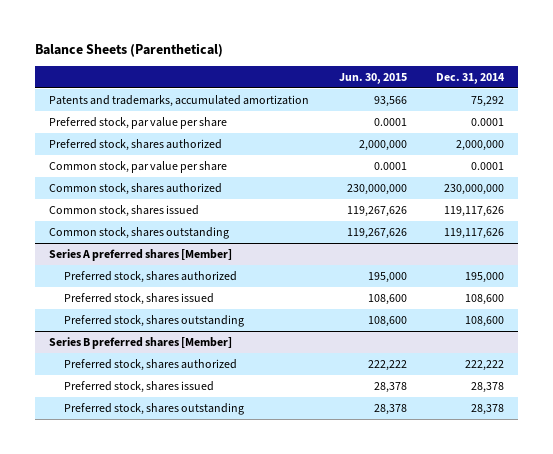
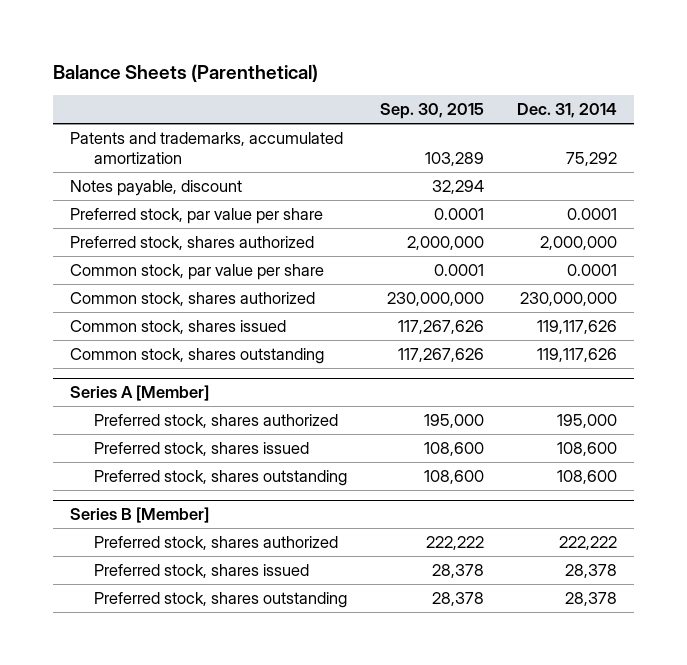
[338,72,407,84] Jun. 30, 2015 -> none
none -> [380,103,485,120] Sep. 30, 2015
none -> [69,179,242,196] Notes payable, discount
[49,248,233,261] Series A preferred shares [Member] -> [69,385,209,402] Series A [Member]
[49,336,233,349] Series B preferred shares [Member] -> [69,507,209,524] Series B [Member]

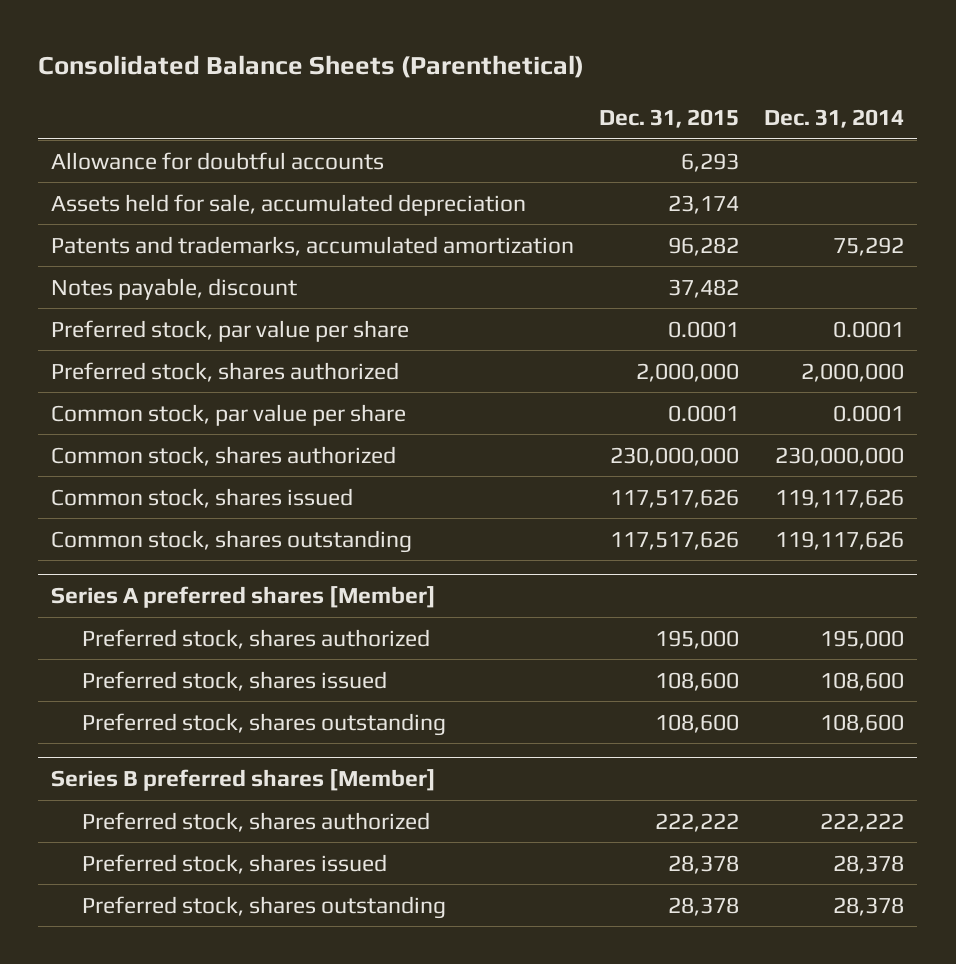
[53,63,319,82] Balance Sheets (Parenthetical) -> [38,54,585,78] Consolidated Balance Sheets (Parenthetical)
[380,103,485,120] Sep. 30, 2015 -> none
none -> [599,109,740,129] Dec. 31, 2015
none -> [51,151,385,170] Allowance for doubtful accounts
none -> [51,193,527,216] Assets held for sale, accumulated depreciation
[69,385,209,402] Series A [Member] -> [51,585,437,608] Series A preferred shares [Member]
[69,507,209,524] Series B [Member] -> [51,768,437,791] Series B preferred shares [Member]

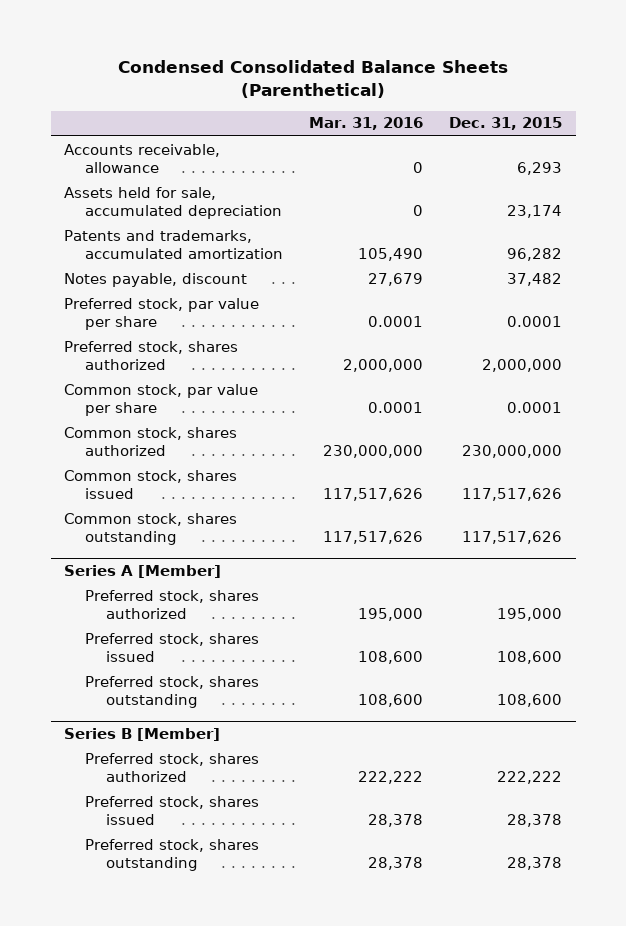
[38,54,585,78] Consolidated Balance Sheets (Parenthetical) -> [118,60,509,98] Condensed Consolidated Balance Sheets (Parenthetical)
[764,109,905,129] Dec. 31, 2014 -> none
none -> [309,117,424,131] Mar. 31, 2016
[51,151,385,170] Allowance for doubtful accounts -> [63,143,220,174] Accounts receivable, allowance
[51,585,437,608] Series A preferred shares [Member] -> [63,565,221,579] Series A [Member]
[51,768,437,791] Series B preferred shares [Member] -> [63,728,220,742] Series B [Member]

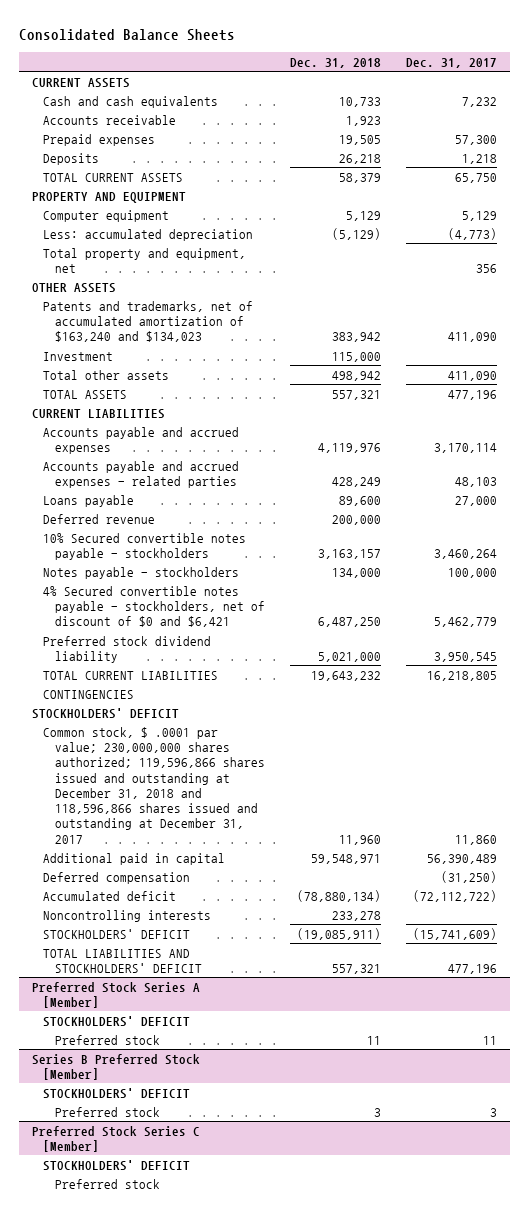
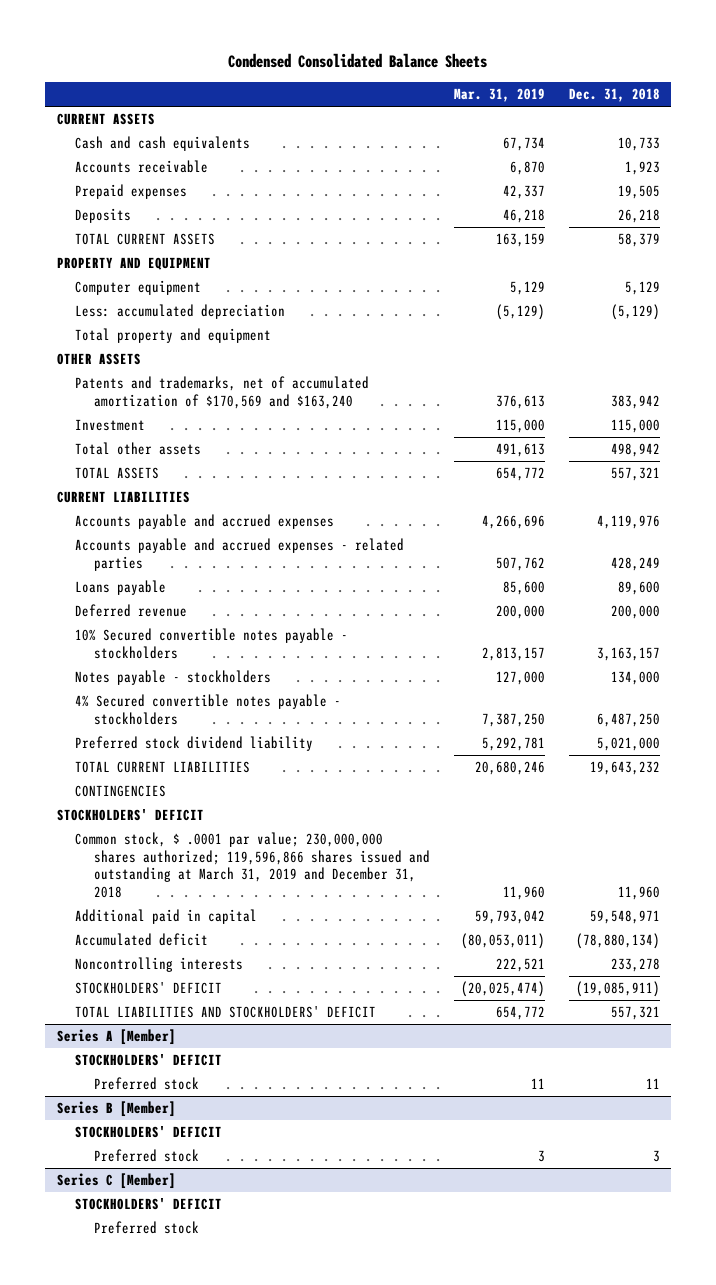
[19,29,236,42] Consolidated Balance Sheets -> [228,53,488,69] Condensed Consolidated Balance Sheets
[406,58,498,69] Dec. 31, 2017 -> none
none -> [453,88,545,103] Mar. 31, 2019
[43,247,247,273] Total property and equipment, net -> [75,328,272,344] Total property and equipment
[43,300,254,343] Patents and trademarks, net of accumulated amortization of $163,240 and $134,023 -> [75,376,370,409] Patents and trademarks, net of accumulated amortization of $170,569 and $163,240
[43,585,266,628] 4% Secured convertible notes payable - stockholders, net of discount of $0 and $6,421 -> [75,694,342,725] 4% Secured convertible notes payable - stockholders
[43,726,266,844] Common stock, $ .0001 par value; 230,000,000 shares authorized; 119,596,866 shares issued and outstanding at December 31, 2018 and 118,596,866 shares issued and outstanding at December 31, 2017 -> [75,832,430,898] Common stock, $ .0001 par value; 230,000,000 shares authorized; 119,596,866 shares issued and outstanding at March 31, 2019 and December 31, 2018
[43,871,191,884] Deferred compensation -> none
[31,981,200,1008] Preferred Stock Series A [Member] -> [56,1029,176,1046] Series A [Member]
[31,1053,200,1080] Series B Preferred Stock [Member] -> [56,1101,176,1118] Series B [Member]
[31,1125,200,1152] Preferred Stock Series C [Member] -> [56,1173,176,1190] Series C [Member]

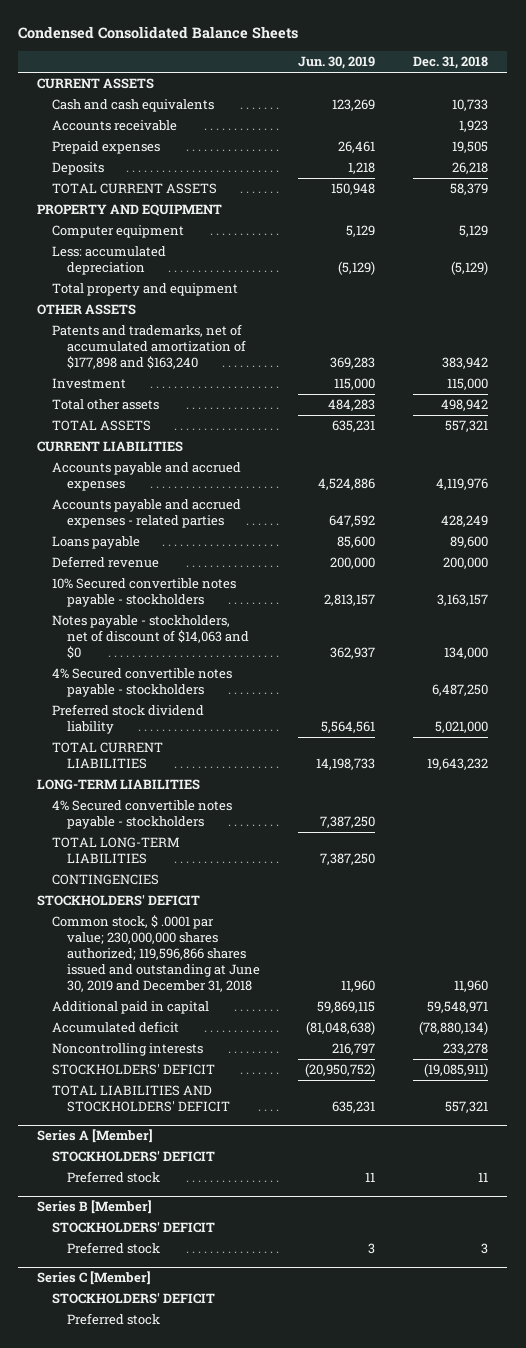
[453,88,545,103] Mar. 31, 2019 -> none
none -> [298,56,376,70] Jun. 30, 2019
[75,376,370,409] Patents and trademarks, net of accumulated amortization of $170,569 and $163,240 -> [52,324,247,370] Patents and trademarks, net of accumulated amortization of $177,898 and $163,240
[75,670,272,686] Notes payable - stockholders -> [52,615,250,660] Notes payable - stockholders, net of discount of $14,063 and $0
none -> [37,779,201,791] LONG-TERM LIABILITIES
none -> [52,800,233,830] 4% Secured convertible notes payable - stockholders
none -> [52,837,181,865] TOTAL LONG-TERM LIABILITIES
[75,832,430,898] Common stock, $ .0001 par value; 230,000,000 shares authorized; 119,596,866 shares issued and outstanding at March 31, 2019 and December 31, 2018 -> [52,915,261,993] Common stock, $ .0001 par value; 230,000,000 shares authorized; 119,596,866 shares issued and outstanding at June 30, 2019 and December 31, 2018

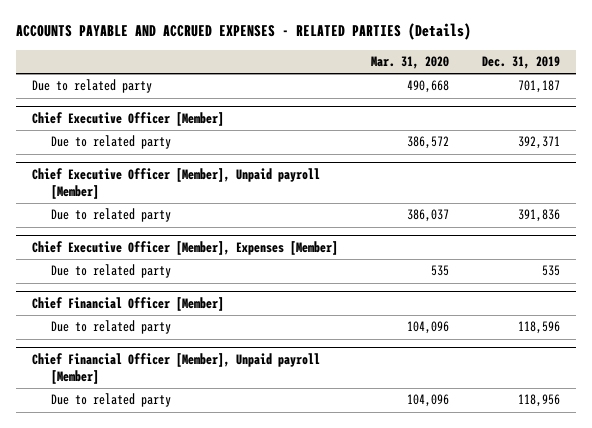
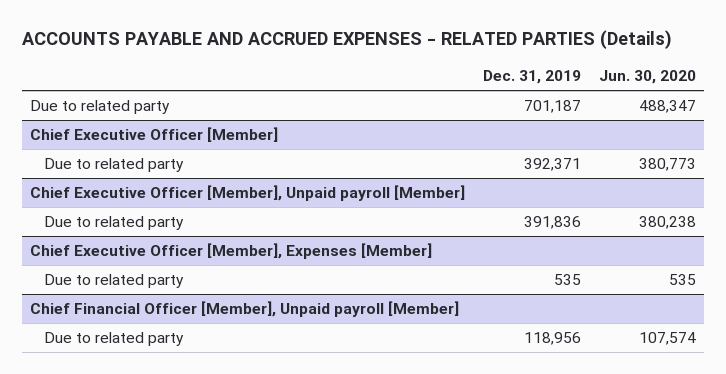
[371,56,450,70] Mar. 31, 2020 -> none
none -> [598,70,696,85] Jun. 30, 2020
[32,296,225,311] Chief Financial Officer [Member] -> none
[50,320,171,335] Due to related party -> none

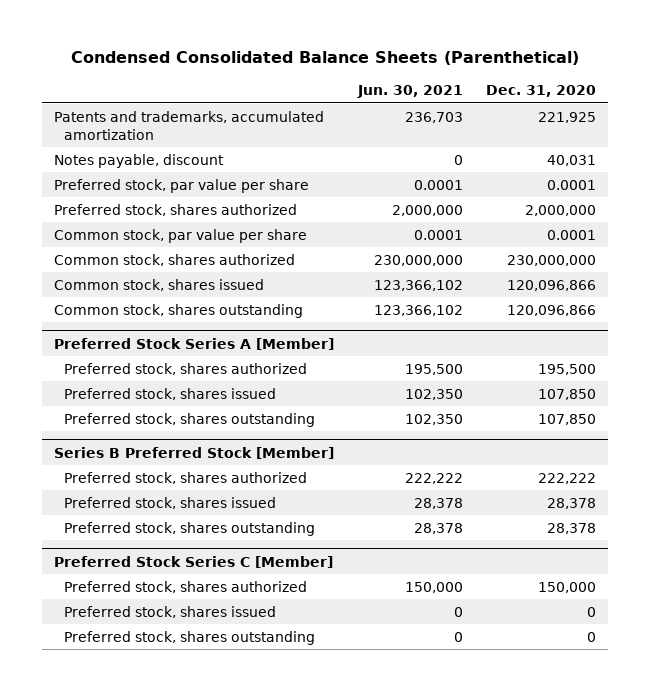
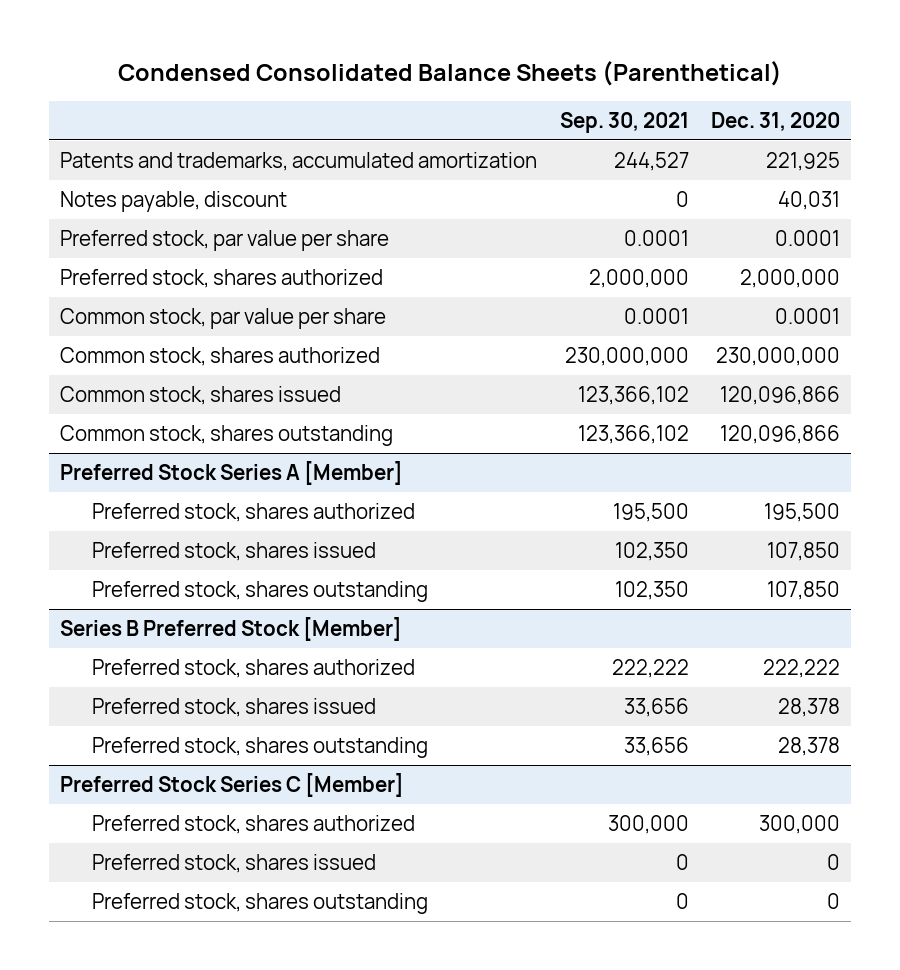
[356,85,463,99] Jun. 30, 2021 -> none
none -> [559,111,689,133] Sep. 30, 2021
[538,581,597,593] 150,000 -> [758,814,840,834] 300,000

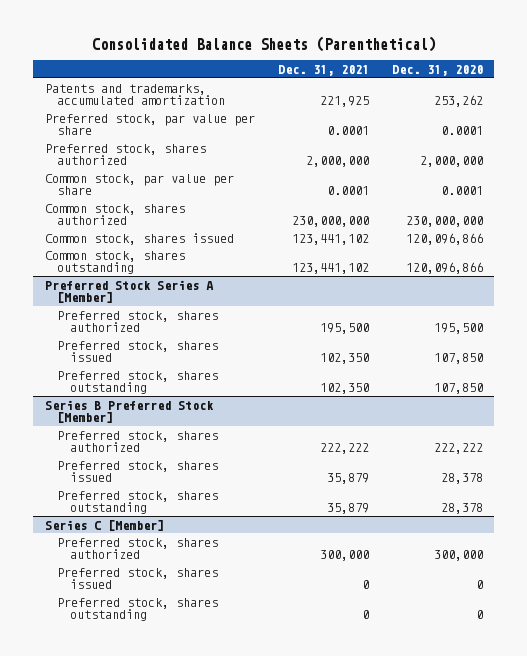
[118,60,783,86] Condensed Consolidated Balance Sheets (Parenthetical) -> [91,35,436,52] Consolidated Balance Sheets (Parenthetical)
[559,111,689,133] Sep. 30, 2021 -> none
none -> [277,64,369,76] Dec. 31, 2021
[60,190,288,212] Notes payable, discount -> none
[765,151,840,171] 221,925 -> [433,95,483,108] 253,262
[60,772,405,797] Preferred Stock Series C [Member] -> [44,519,164,531] Series C [Member]

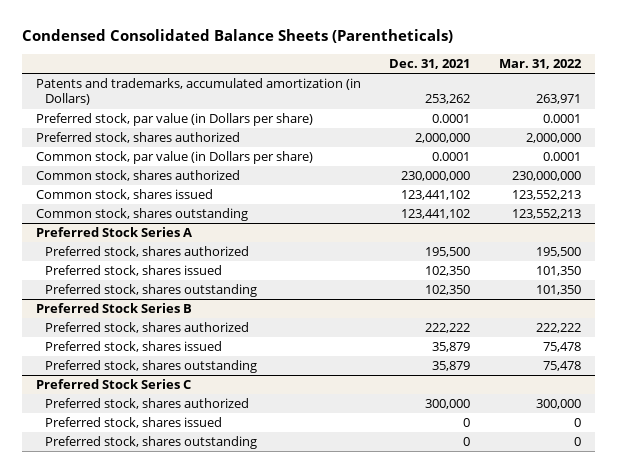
[91,35,436,52] Consolidated Balance Sheets (Parenthetical) -> [21,29,453,44] Condensed Consolidated Balance Sheets (Parentheticals)
[391,64,483,76] Dec. 31, 2020 -> none
none -> [498,58,582,69] Mar. 31, 2022
[44,83,226,106] Patents and trademarks, accumulated amortization -> [35,78,361,106] Patents and trademarks, accumulated amortization (in Dollars)
[319,96,369,108] 221,925 -> [425,94,471,105] 253,262
[44,113,255,136] Preferred stock, par value per share -> [35,113,313,127] Preferred stock, par value (in Dollars per share)
[44,173,234,196] Common stock, par value per share -> [35,151,313,165] Common stock, par value (in Dollars per share)
[44,279,214,304] Preferred Stock Series A [Member] -> [35,227,192,238] Preferred Stock Series A
[44,399,214,424] Series B Preferred Stock [Member] -> [35,303,192,314] Preferred Stock Series B
[44,519,164,531] Series C [Member] -> [35,379,191,390] Preferred Stock Series C

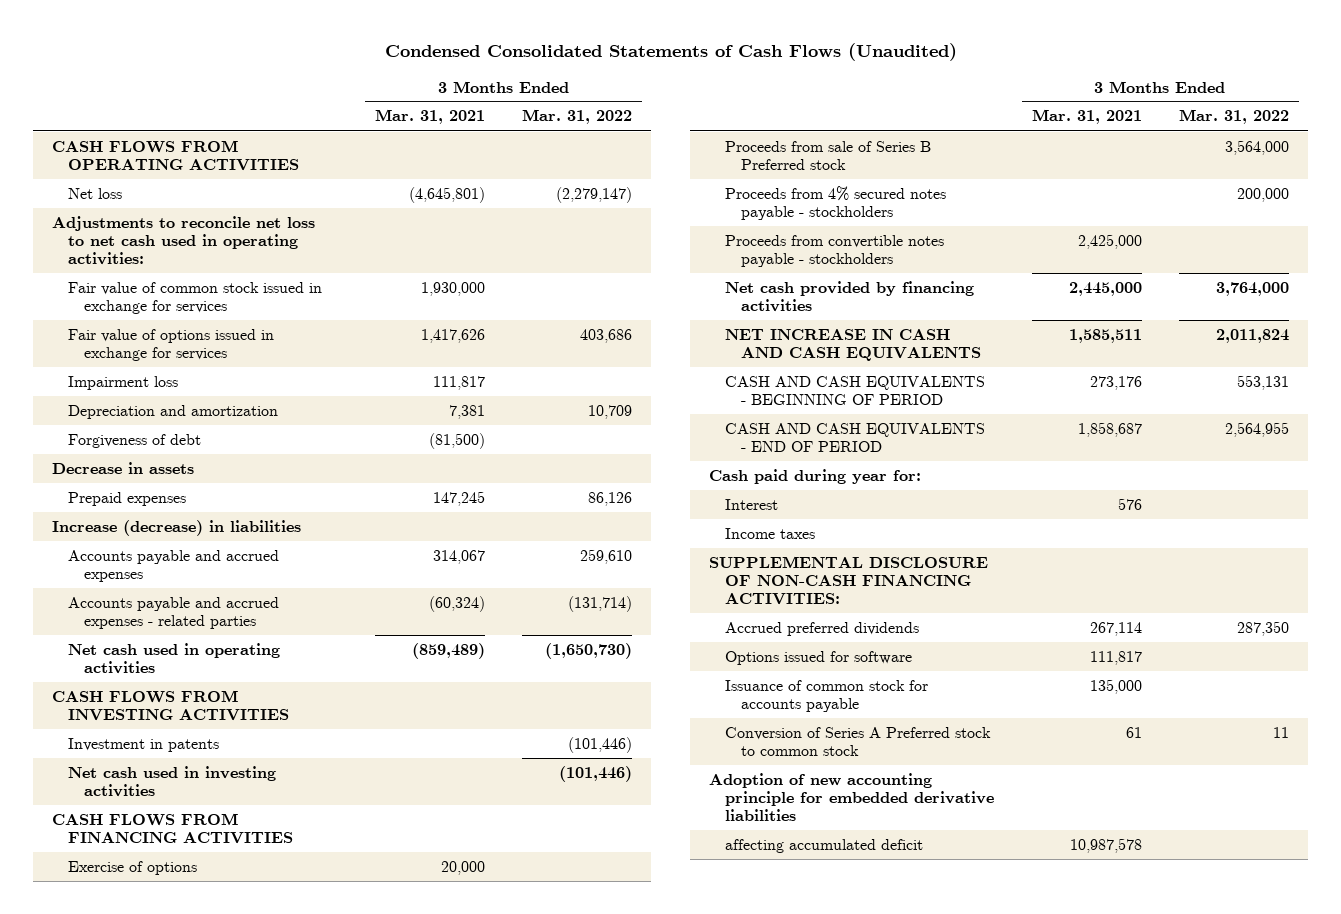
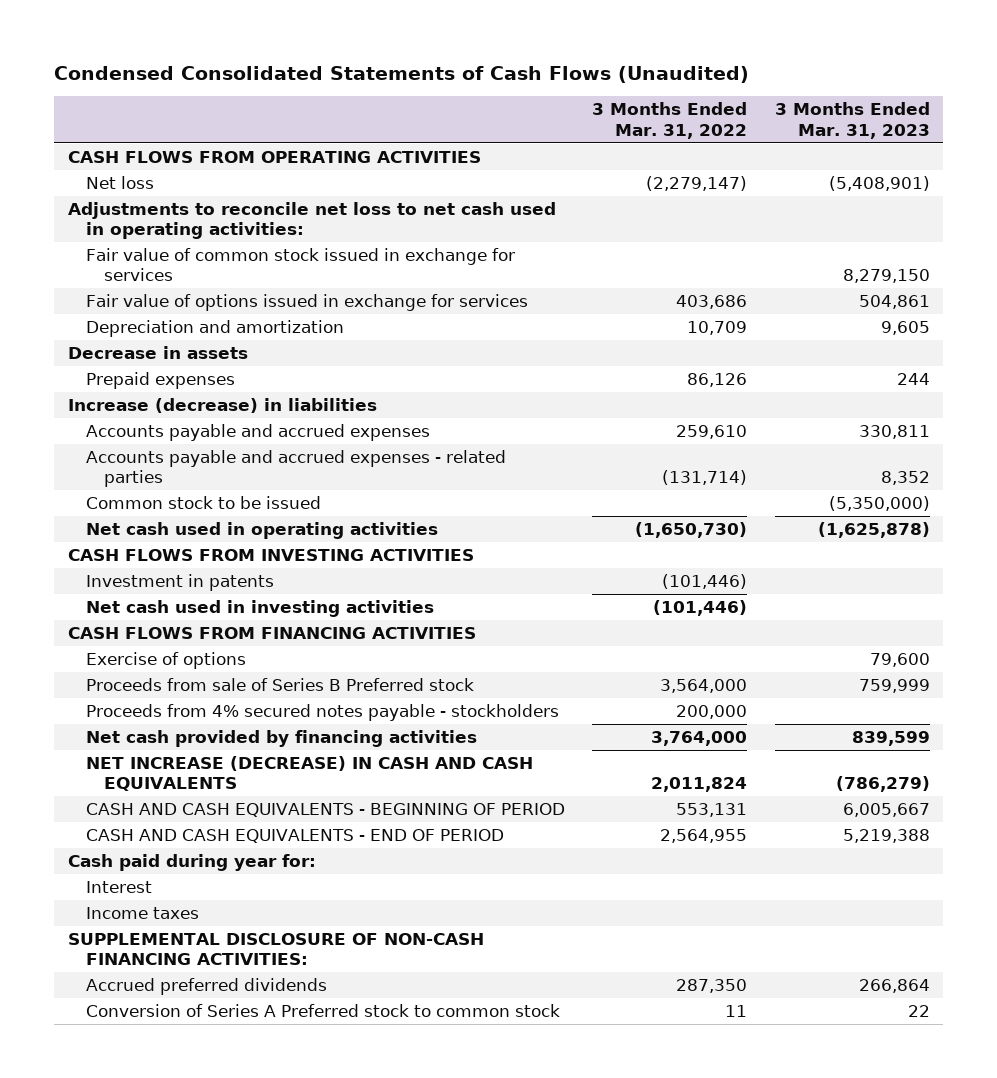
[374,109,485,125] Mar. 31, 2021 -> none
none -> [774,102,930,139] 3 Months Ended Mar. 31, 2023
[68,375,179,390] Impairment loss -> none
[68,433,202,448] Forgiveness of debt -> none
none -> [85,495,321,509] Common stock to be issued
[724,234,944,267] Proceeds from convertible notes payable - stockholders -> none
[724,328,982,361] NET INCREASE IN CASH AND CASH EQUIVALENTS -> [85,755,533,792] NET INCREASE (DECREASE) IN CASH AND CASH EQUIVALENTS
[724,650,912,665] Options issued for software -> none
[724,679,928,712] Issuance of common stock for accounts payable -> none
[708,772,994,822] Adoption of new accounting principle for embedded derivative liabilities -> none
[724,838,923,853] affecting accumulated deficit -> none

